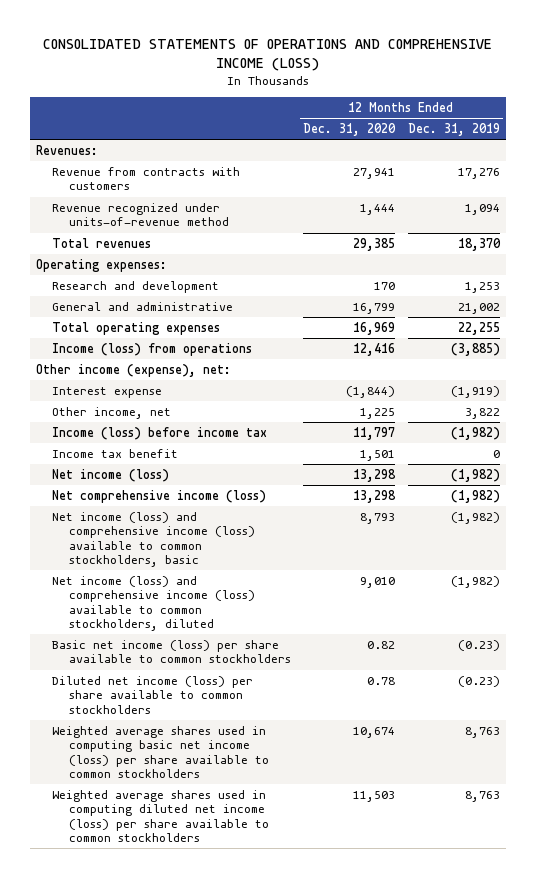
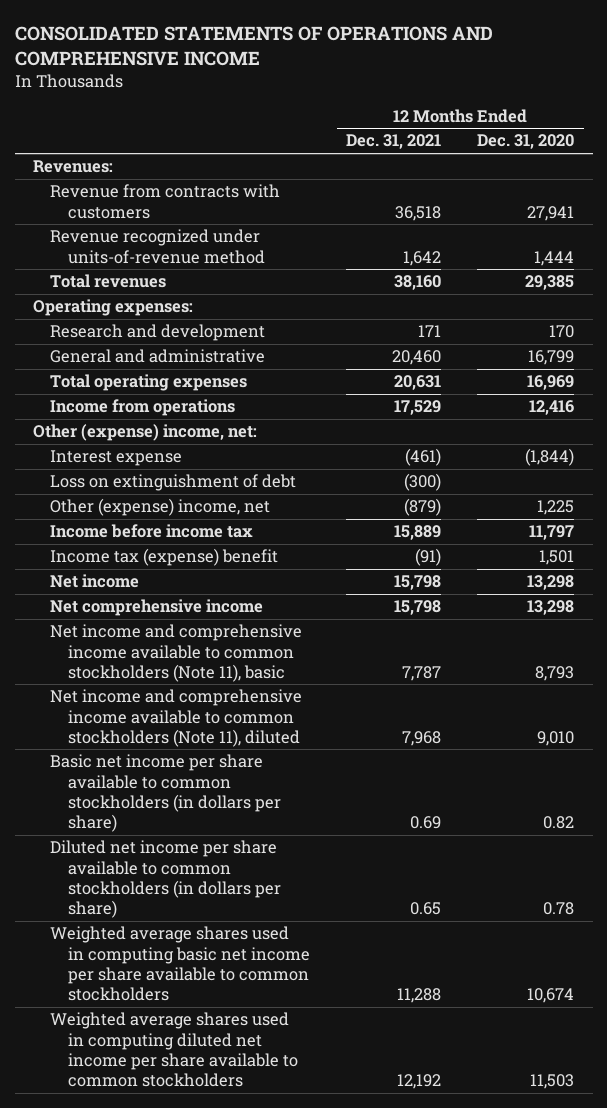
[42,39,492,72] CONSOLIDATED STATEMENTS OF OPERATIONS AND COMPREHENSIVE INCOME (LOSS) -> [14,25,493,67] CONSOLIDATED STATEMENTS OF OPERATIONS AND COMPREHENSIVE INCOME
[407,122,500,136] Dec. 31, 2019 -> none
none -> [346,134,442,150] Dec. 31, 2021
[52,342,253,356] Income (loss) from operations -> [50,399,236,417] Income from operations
[36,363,232,377] Other income (expense), net: -> [32,424,257,442] Other (expense) income, net:
none -> [50,474,297,492] Loss on extinguishment of debt
[52,406,172,419] Other income, net -> [50,498,271,517] Other (expense) income, net
[52,426,268,440] Income (loss) before income tax -> [50,524,254,539] Income before income tax
[52,448,179,458] Income tax benefit -> [50,548,279,567] Income tax (expense) benefit
[52,468,170,482] Net income (loss) -> [50,574,140,589] Net income
[52,489,267,503] Net comprehensive income (loss) -> [50,599,264,617] Net comprehensive income
[52,511,255,568] Net income (loss) and comprehensive income (loss) available to common stockholders, basic -> [50,624,303,682] Net income and comprehensive income available to common stockholders (Note 11), basic
[52,575,255,632] Net income (loss) and comprehensive income (loss) available to common stockholders, diluted -> [50,689,303,747] Net income and comprehensive income available to common stockholders (Note 11), diluted
[52,639,291,664] Basic net income (loss) per share available to common stockholders -> [50,754,281,833] Basic net income per share available to common stockholders (in dollars per share)
[52,675,254,714] Diluted net income (loss) per share available to common stockholders -> [50,840,281,919] Diluted net income per share available to common stockholders (in dollars per share)
[52,725,269,779] Weighted average shares used in computing basic net income (loss) per share available to common stockholders -> [50,926,310,1002] Weighted average shares used in computing basic net income per share available to common stockholders
[52,789,269,843] Weighted average shares used in computing diluted net income (loss) per share available to common stockholders -> [50,1012,298,1088] Weighted average shares used in computing diluted net income per share available to common stockholders

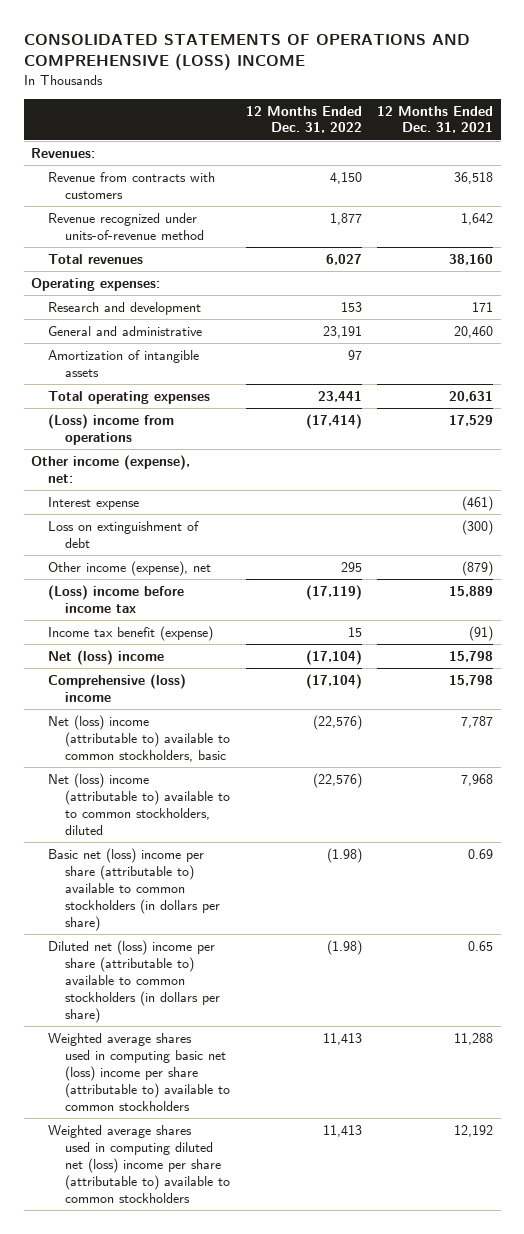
[14,25,493,67] CONSOLIDATED STATEMENTS OF OPERATIONS AND COMPREHENSIVE INCOME -> [23,34,470,71] CONSOLIDATED STATEMENTS OF OPERATIONS AND COMPREHENSIVE (LOSS) INCOME
[477,134,575,150] Dec. 31, 2020 -> none
none -> [245,105,362,134] 12 Months Ended Dec. 31, 2022
none -> [48,349,200,377] Amortization of intangible assets
[50,399,236,417] Income from operations -> [48,413,175,445] (Loss) income from operations
[32,424,257,442] Other (expense) income, net: -> [31,454,191,483] Other income (expense), net:
[50,498,271,517] Other (expense) income, net -> [48,560,212,576] Other income (expense), net
[50,524,254,539] Income before income tax -> [48,584,185,613] (Loss) income before income tax
[50,548,279,567] Income tax (expense) benefit -> [48,625,214,641] Income tax benefit (expense)
[50,574,140,589] Net income -> [48,649,165,665] Net (loss) income
[50,599,264,617] Net comprehensive income -> [48,673,187,702] Comprehensive (loss) income
[50,624,303,682] Net income and comprehensive income available to common stockholders (Note 11), basic -> [48,714,231,762] Net (loss) income (attributable to) available to common stockholders, basic
[50,689,303,747] Net income and comprehensive income available to common stockholders (Note 11), diluted -> [48,772,231,835] Net (loss) income (attributable to) available to to common stockholders, diluted
[50,754,281,833] Basic net income per share available to common stockholders (in dollars per share) -> [48,847,221,931] Basic net (loss) income per share (attributable to) available to common stockholders (in dollars per share)
[50,840,281,919] Diluted net income per share available to common stockholders (in dollars per share) -> [48,939,221,1023] Diluted net (loss) income per share (attributable to) available to common stockholders (in dollars per share)
[50,926,310,1002] Weighted average shares used in computing basic net income per share available to common stockholders -> [48,1032,231,1111] Weighted average shares used in computing basic net (loss) income per share (attributable to) available to common stockholders
[50,1012,298,1088] Weighted average shares used in computing diluted net income per share available to common stockholders -> [48,1124,231,1203] Weighted average shares used in computing diluted net (loss) income per share (attributable to) available to common stockholders

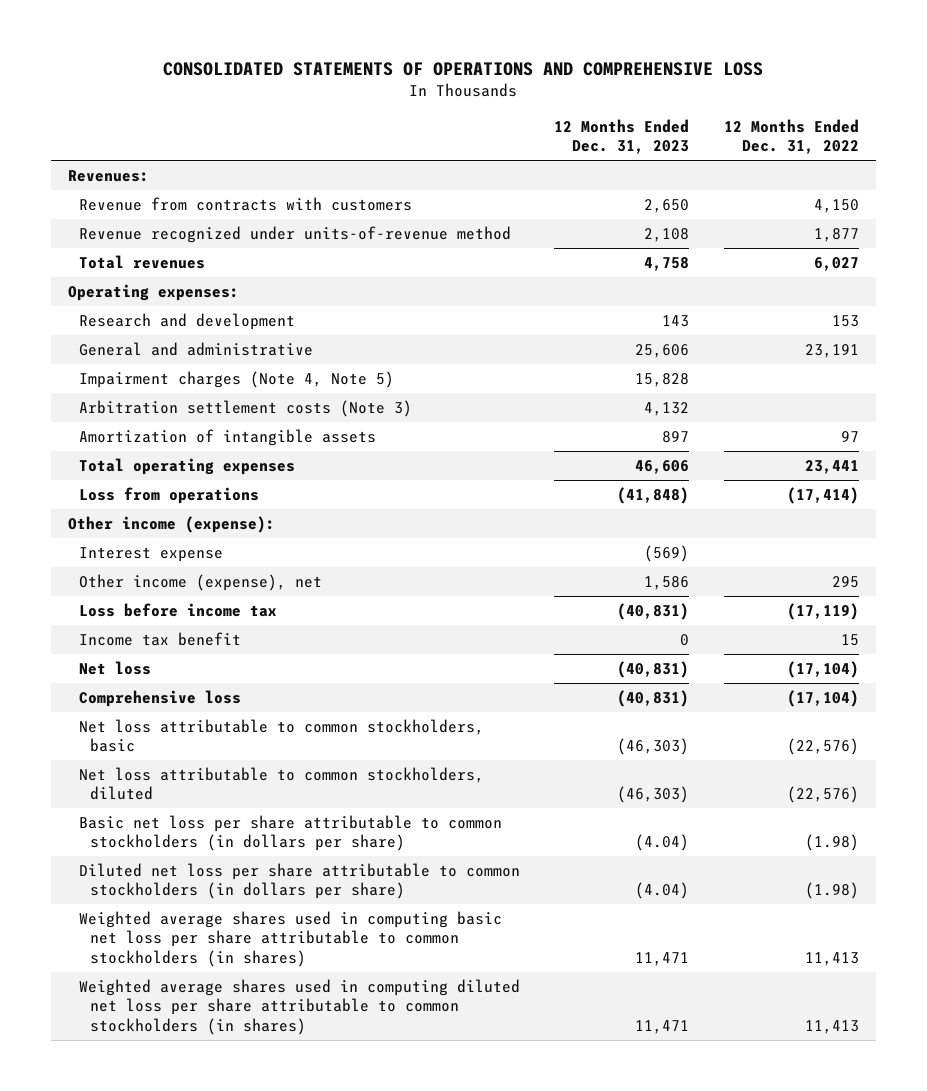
[23,34,470,71] CONSOLIDATED STATEMENTS OF OPERATIONS AND COMPREHENSIVE (LOSS) INCOME -> [163,62,764,77] CONSOLIDATED STATEMENTS OF OPERATIONS AND COMPREHENSIVE LOSS
[376,105,493,134] 12 Months Ended Dec. 31, 2021 -> none
none -> [554,118,690,155] 12 Months Ended Dec. 31, 2023
none -> [79,370,395,388] Impairment charges (Note 4, Note 5)
none -> [79,399,413,417] Arbitration settlement costs (Note 3)
[48,413,175,445] (Loss) income from operations -> [79,486,260,504] Loss from operations
[31,454,191,483] Other income (expense), net: -> [67,515,275,533] Other income (expense):
[48,520,200,548] Loss on extinguishment of debt -> none
[48,584,185,613] (Loss) income before income tax -> [79,602,278,617] Loss before income tax
[48,625,214,641] Income tax benefit (expense) -> [79,631,242,646] Income tax benefit
[48,649,165,665] Net (loss) income -> [79,660,152,675] Net loss
[48,673,187,702] Comprehensive (loss) income -> [79,689,242,707] Comprehensive loss
[48,714,231,762] Net (loss) income (attributable to) available to common stockholders, basic -> [79,718,485,753] Net loss attributable to common stockholders, basic
[48,772,231,835] Net (loss) income (attributable to) available to to common stockholders, diluted -> [79,766,485,801] Net loss attributable to common stockholders, diluted
[48,847,221,931] Basic net (loss) income per share (attributable to) available to common stockholders (in dollars per share) -> [79,814,503,852] Basic net loss per share attributable to common stockholders (in dollars per share)
[48,939,221,1023] Diluted net (loss) income per share (attributable to) available to common stockholders (in dollars per share) -> [79,862,521,900] Diluted net loss per share attributable to common stockholders (in dollars per share)
[48,1032,231,1111] Weighted average shares used in computing basic net (loss) income per share (attributable to) available to common stockholders -> [79,910,503,967] Weighted average shares used in computing basic net loss per share attributable to common stockholders (in shares)
[48,1124,231,1203] Weighted average shares used in computing diluted net (loss) income per share (attributable to) available to common stockholders -> [79,978,521,1035] Weighted average shares used in computing diluted net loss per share attributable to common stockholders (in shares)

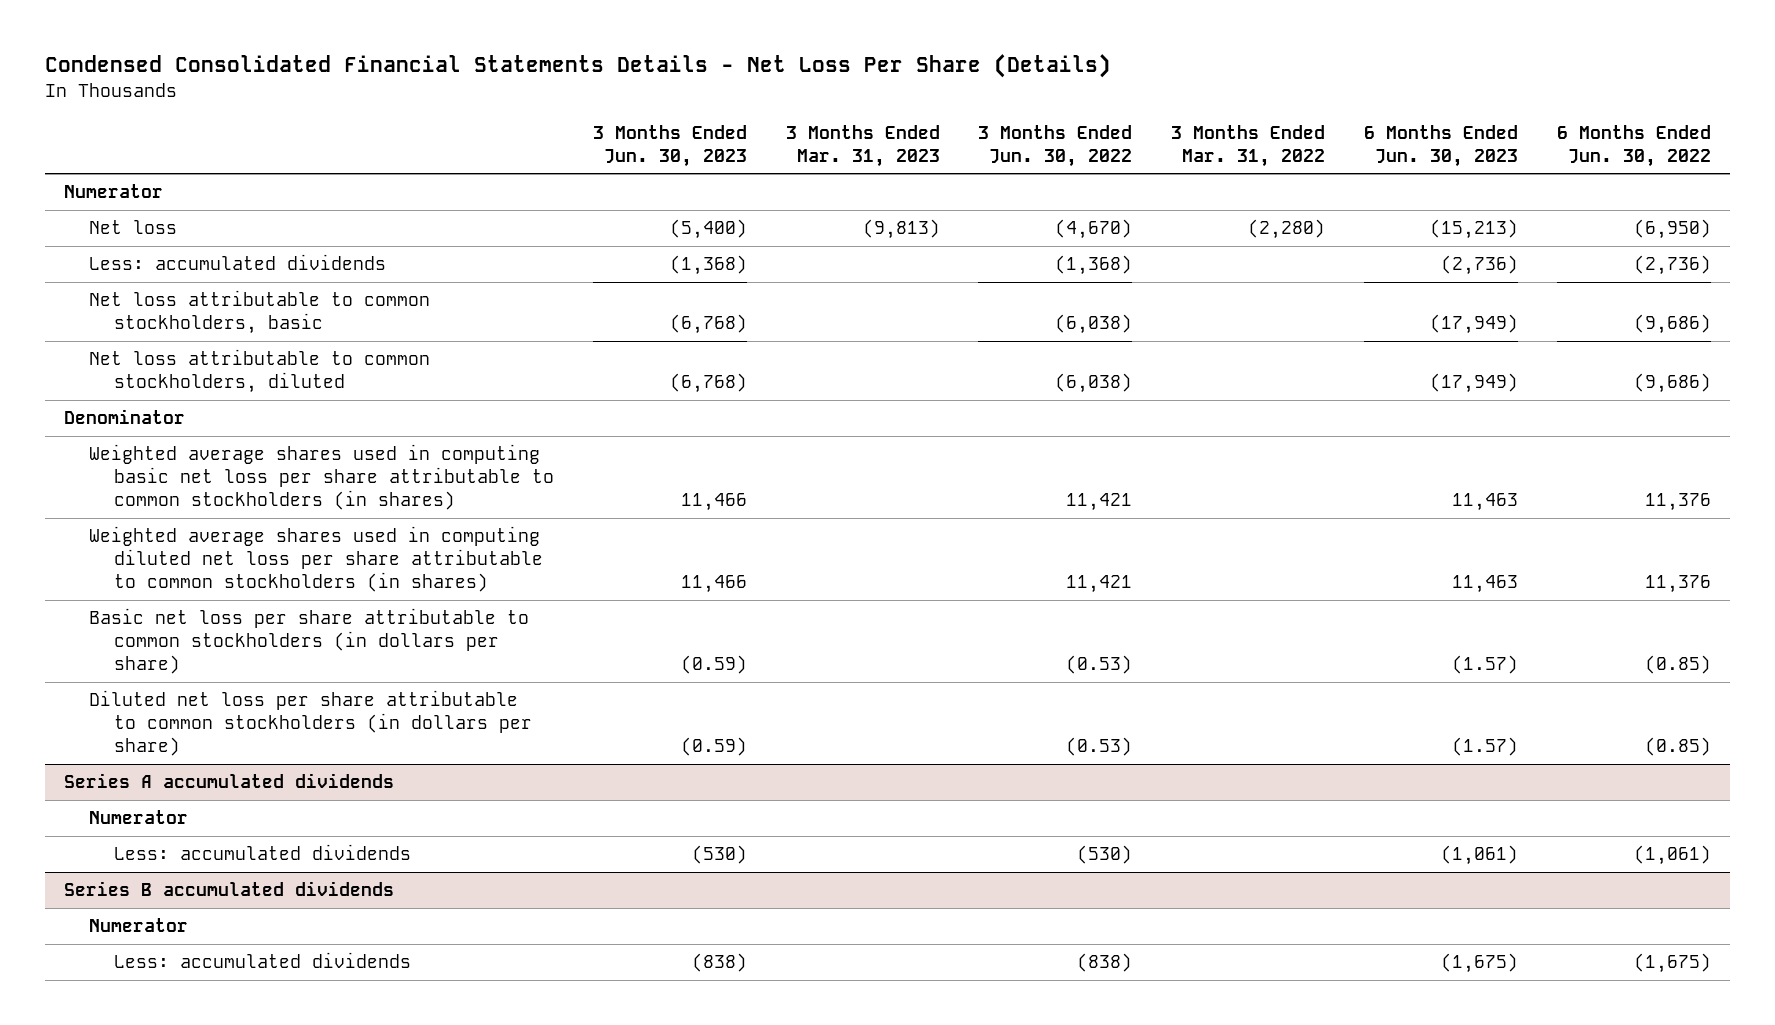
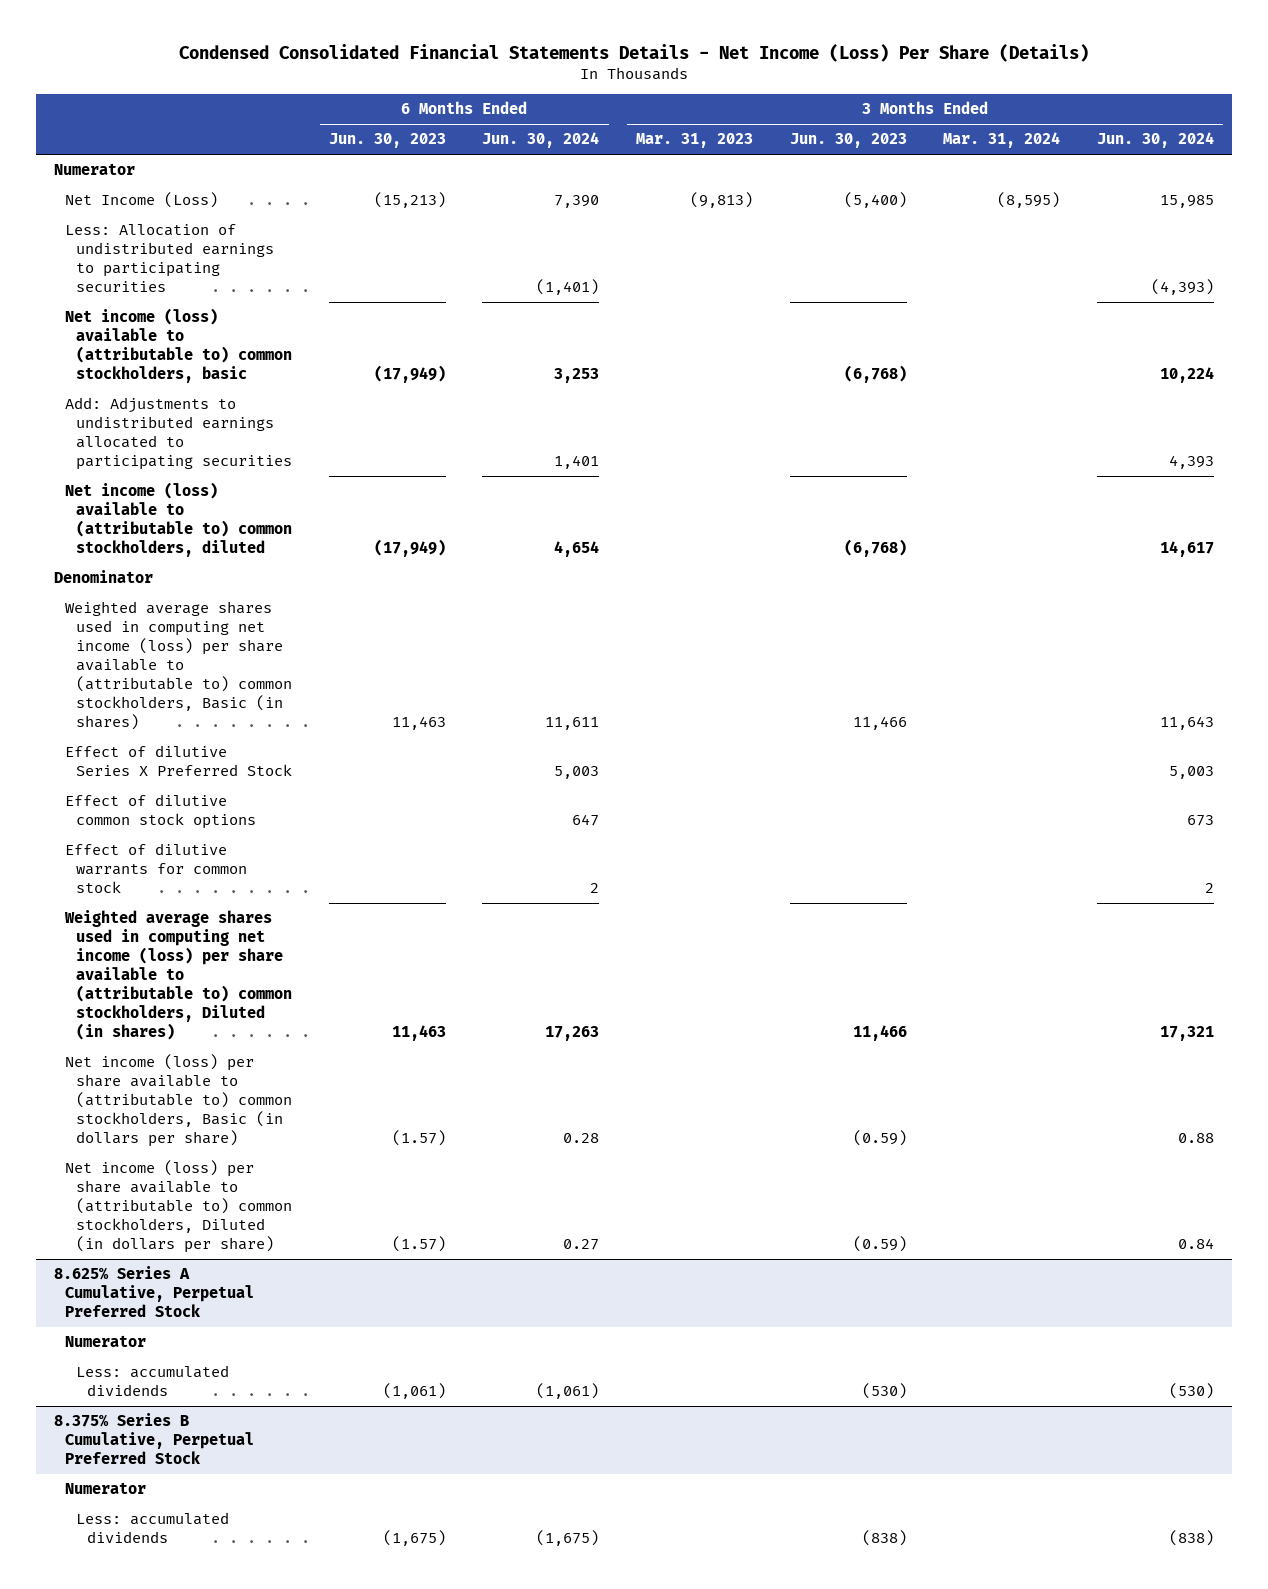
[44,54,1111,79] Condensed Consolidated Financial Statements Details - Net Loss Per Share (Details) -> [179,44,1090,63] Condensed Consolidated Financial Statements Details - Net Income (Loss) Per Share (Details)
[978,124,1133,167] 3 Months Ended Jun. 30, 2022 -> none
[1171,124,1326,167] 3 Months Ended Mar. 31, 2022 -> none
[1556,124,1711,167] 6 Months Ended Jun. 30, 2022 -> none
none -> [482,132,600,149] Jun. 30, 2024
none -> [943,132,1061,149] Mar. 31, 2024
none -> [1097,132,1215,149] Jun. 30, 2024
[88,254,386,271] Less: accumulated dividends -> none
[88,220,177,235] Net loss -> [65,192,219,209] Net Income (Loss)
none -> [65,224,275,293] Less: Allocation of undistributed earnings to participating securities
[88,290,430,335] Net loss attributable to common stockholders, basic -> [65,308,293,384] Net income (loss) available to (attributable to) common stockholders, basic
none -> [65,397,293,471] Add: Adjustments to undistributed earnings allocated to participating securities
[88,349,430,394] Net loss attributable to common stockholders, diluted -> [65,482,293,558] Net income (loss) available to (attributable to) common stockholders, diluted
[88,444,554,511] Weighted average shares used in computing basic net loss per share attributable to common stockholders (in shares) -> [65,601,293,730] Weighted average shares used in computing net income (loss) per share available to (attributable to) common stockholders, Basic (in shares)
none -> [65,745,293,777] Effect of dilutive Series X Preferred Stock
none -> [65,794,257,830] Effect of dilutive common stock options
none -> [65,843,248,894] Effect of dilutive warrants for common stock
[88,526,543,593] Weighted average shares used in computing diluted net loss per share attributable to common stockholders (in shares) -> [64,910,293,1040] Weighted average shares used in computing net income (loss) per share available to (attributable to) common stockholders, Diluted (in shares)
[88,608,529,675] Basic net loss per share attributable to common stockholders (in dollars per share) -> [65,1054,293,1148] Net income (loss) per share available to (attributable to) common stockholders, Basic (in dollars per share)
[88,690,532,757] Diluted net loss per share attributable to common stockholders (in dollars per share) -> [65,1160,293,1254] Net income (loss) per share available to (attributable to) common stockholders, Diluted (in dollars per share)
[64,773,395,789] Series A accumulated dividends -> [54,1266,255,1318] 8.625% Series A Cumulative, Perpetual Preferred Stock
[64,881,395,897] Series B accumulated dividends -> [54,1413,255,1465] 8.375% Series B Cumulative, Perpetual Preferred Stock

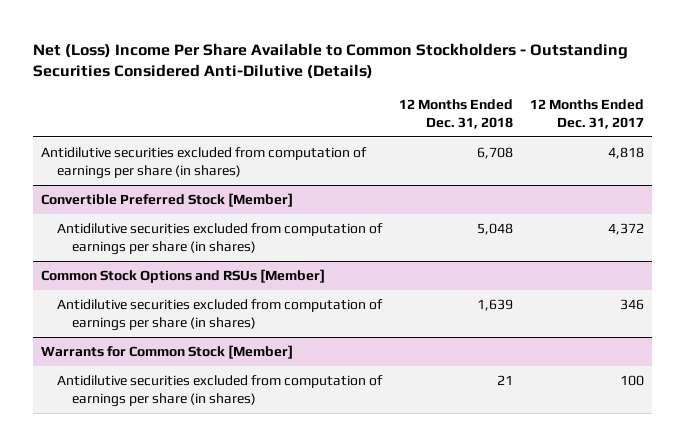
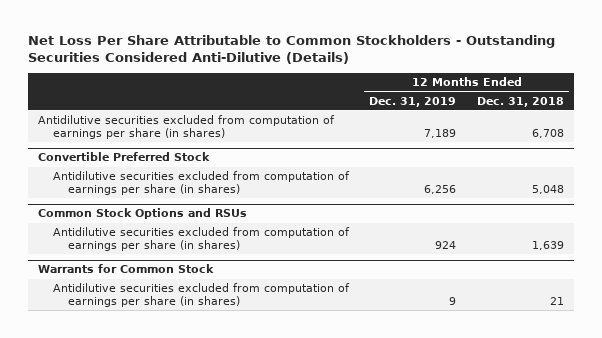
[32,42,628,80] Net (Loss) Income Per Share Available to Common Stockholders - Outstanding Securities Considered Anti-Dilutive (Details) -> [28,35,556,65] Net Loss Per Share Attributable to Common Stockholders - Outstanding Securities Considered Anti-Dilutive (Details)
[529,98,644,130] 12 Months Ended Dec. 31, 2017 -> none
none -> [369,96,457,107] Dec. 31, 2019
[41,192,294,207] Convertible Preferred Stock [Member] -> [38,152,211,162] Convertible Preferred Stock
[41,268,326,283] Common Stock Options and RSUs [Member] -> [38,208,248,220] Common Stock Options and RSUs
[41,344,294,359] Warrants for Common Stock [Member] -> [38,264,215,274] Warrants for Common Stock

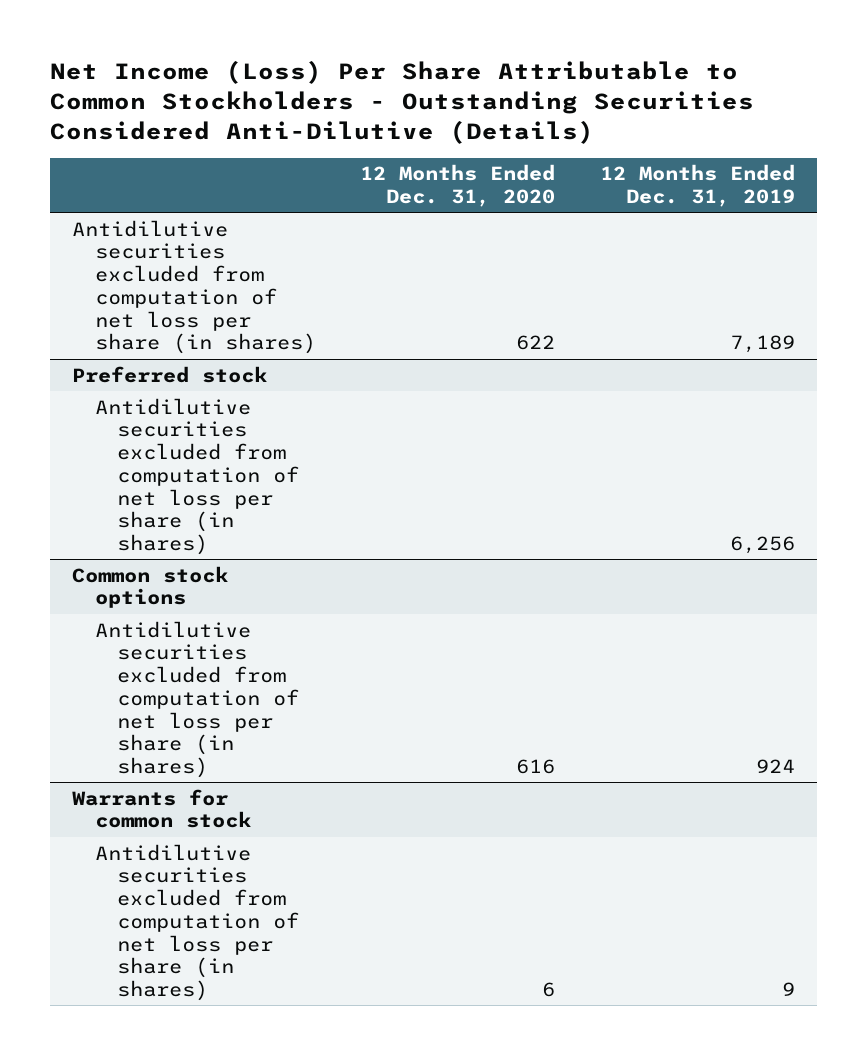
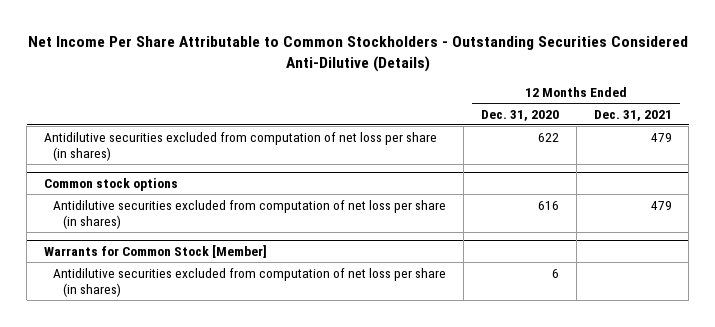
[49,60,754,144] Net Income (Loss) Per Share Attributable to Common Stockholders - Outstanding Securities Considered Anti-Dilutive (Details) -> [27,36,688,72] Net Income Per Share Attributable to Common Stockholders - Outstanding Securities Considered Anti-Dilutive (Details)
[600,164,796,208] 12 Months Ended Dec. 31, 2019 -> none
none -> [593,109,672,121] Dec. 31, 2021
[72,365,268,383] Preferred stock -> none
[94,397,300,556] Antidilutive securities excluded from computation of net loss per share (in shares) -> none
[72,788,251,829] Warrants for common stock -> [43,244,267,258] Warrants for Common Stock [Member]

